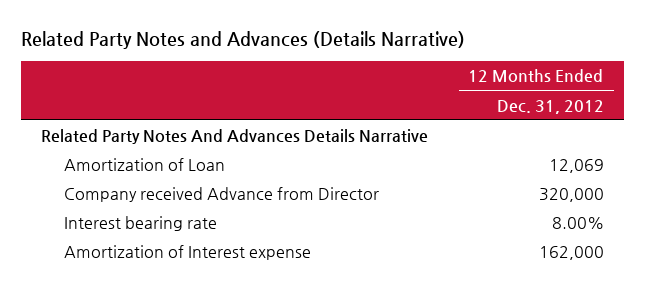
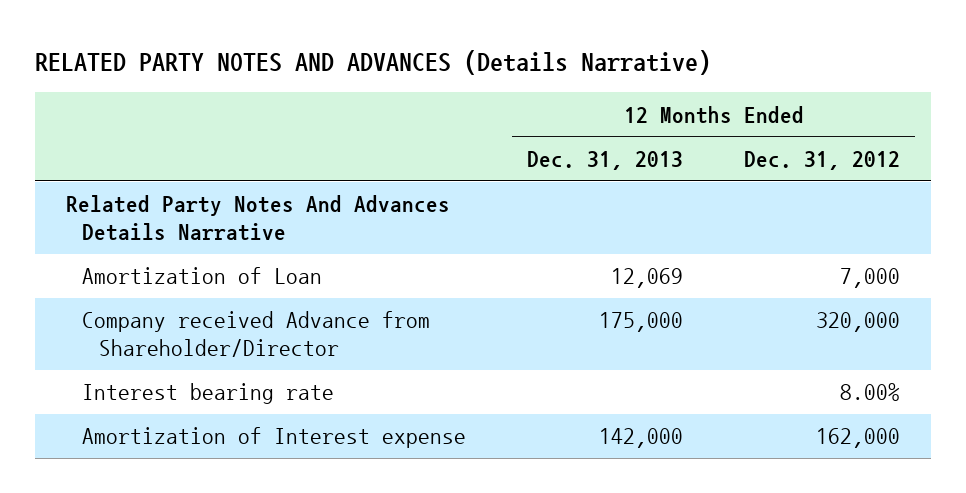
[21,31,466,50] Related Party Notes and Advances (Details Narrative) -> [35,49,712,75] RELATED PARTY NOTES AND ADVANCES (Details Narrative)
none -> [527,150,684,170] Dec. 31, 2013
[548,159,604,174] 12,069 -> [840,268,901,289] 7,000
[64,187,380,203] Company received Advance from Director -> [82,311,431,357] Company received Advance from Shareholder/Director

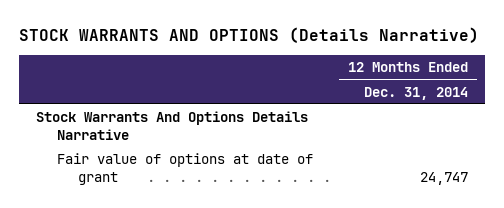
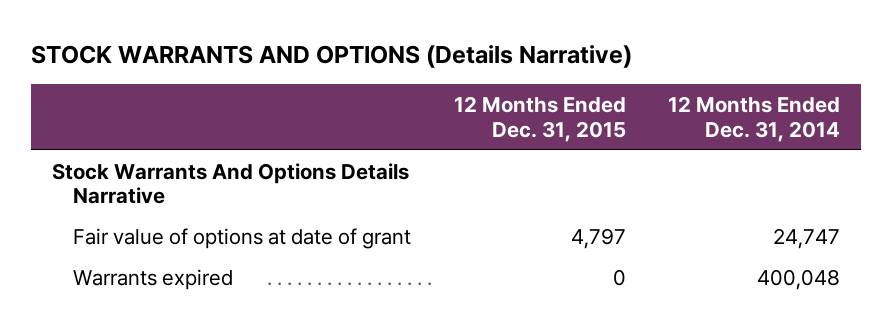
none -> [453,96,626,142] 12 Months Ended Dec. 31, 2015
none -> [73,268,234,290] Warrants expired

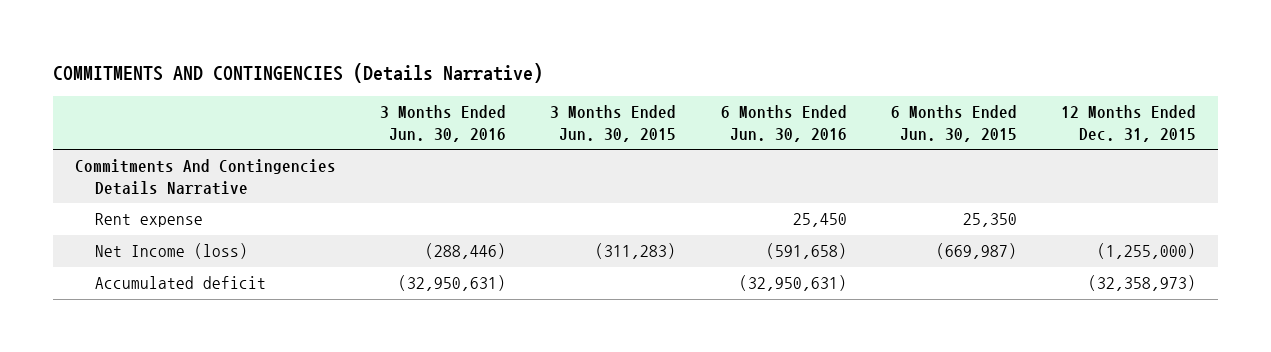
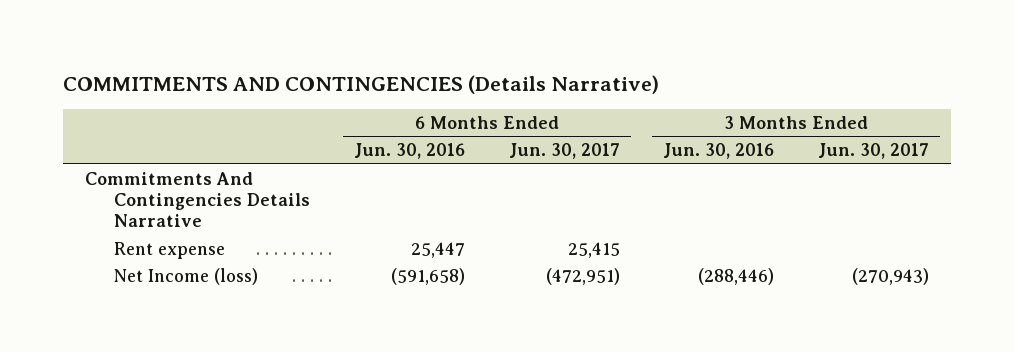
[550,105,677,142] 3 Months Ended Jun. 30, 2015 -> none
[890,105,1017,142] 6 Months Ended Jun. 30, 2015 -> none
[1060,105,1196,142] 12 Months Ended Dec. 31, 2015 -> none
none -> [508,143,620,160] Jun. 30, 2017
none -> [818,143,930,160] Jun. 30, 2017
[792,213,847,228] 25,450 -> [410,241,465,258] 25,447
[94,276,266,290] Accumulated deficit -> none

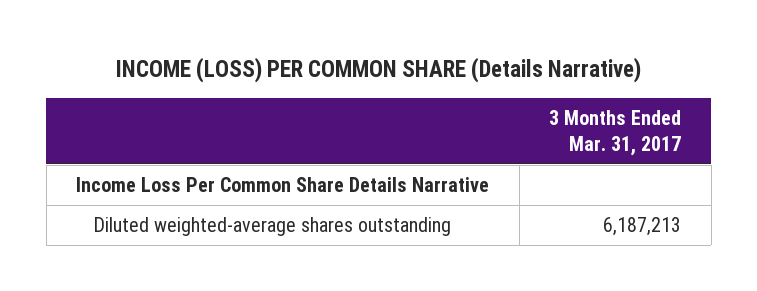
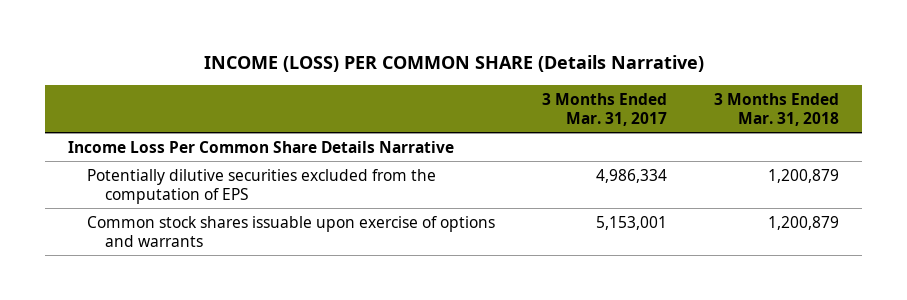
none -> [713,92,839,126] 3 Months Ended Mar. 31, 2018
[92,217,451,237] Diluted weighted-average shares outstanding -> none
none -> [86,168,436,204] Potentially dilutive securities excluded from the computation of EPS
none -> [86,215,495,247] Common stock shares issuable upon exercise of options and warrants

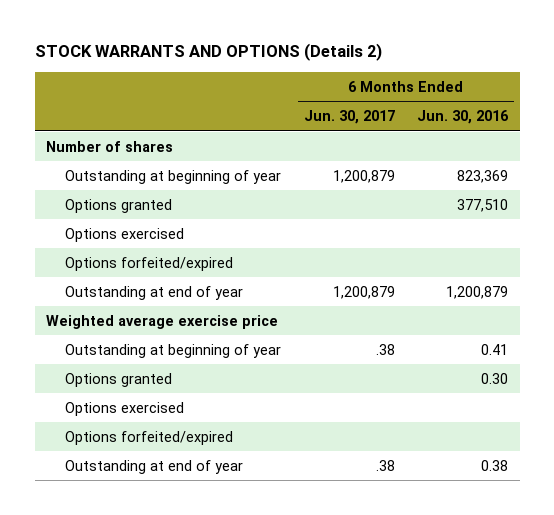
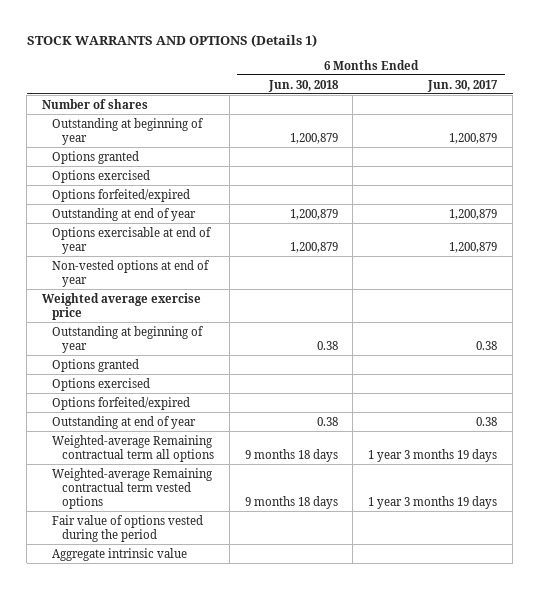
[34,43,382,62] STOCK WARRANTS AND OPTIONS (Details 2) -> [26,33,317,47] STOCK WARRANTS AND OPTIONS (Details 1)
[417,110,510,125] Jun. 30, 2016 -> none
none -> [267,79,339,92] Jun. 30, 2018
none -> [51,226,212,254] Options exercisable at end of year
none -> [51,259,210,287] Non-vested options at end of year
[375,343,395,355] .38 -> [476,340,498,350] 0.38
[375,459,395,471] .38 -> [476,416,498,426] 0.38
none -> [51,434,214,462] Weighted-average Remaining contractual term all options
none -> [51,467,213,510] Weighted-average Remaining contractual term vested options
none -> [51,514,203,542] Fair value of options vested during the period
none -> [51,547,187,561] Aggregate intrinsic value

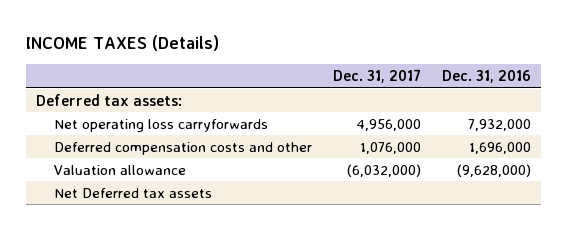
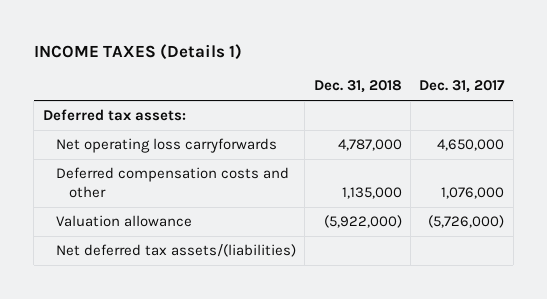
[25,35,219,52] INCOME TAXES (Details) -> [33,43,242,60] INCOME TAXES (Details 1)
[441,70,531,84] Dec. 31, 2016 -> none
none -> [313,80,402,94] Dec. 31, 2018
[355,118,421,131] 4,956,000 -> [437,139,505,152] 4,650,000
[346,163,421,177] (6,032,000) -> [428,215,505,229] (5,726,000)
[53,187,212,198] Net Deferred tax assets -> [55,244,296,258] Net deferred tax assets/(liabilities)

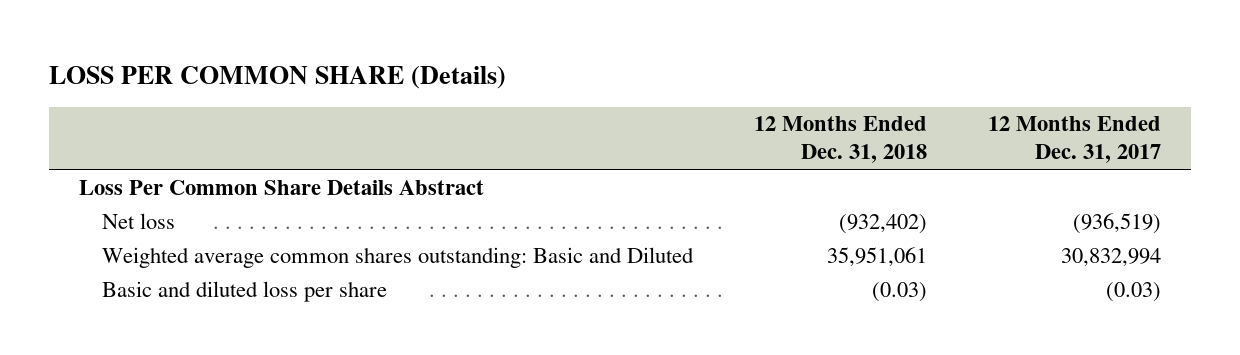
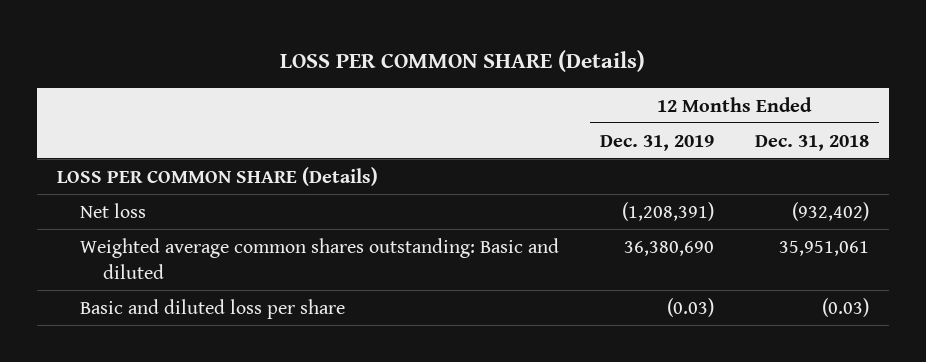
[987,116,1161,164] 12 Months Ended Dec. 31, 2017 -> none
none -> [599,134,714,151] Dec. 31, 2019
[79,179,485,195] Loss Per Common Share Details Abstract -> [57,166,379,186] LOSS PER COMMON SHARE (Details)
[102,246,695,268] Weighted average common shares outstanding: Basic and Diluted -> [80,237,560,279] Weighted average common shares outstanding: Basic and diluted

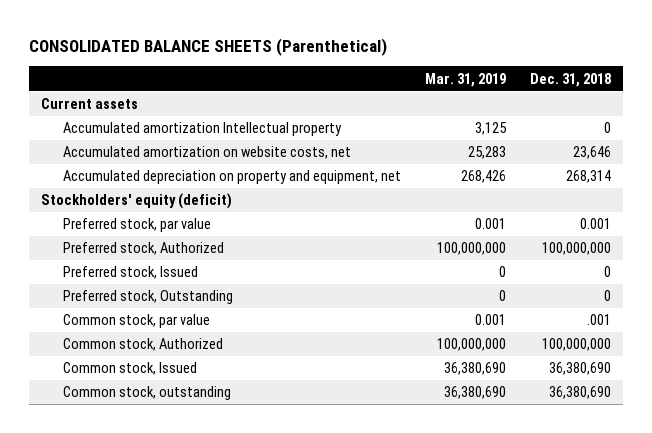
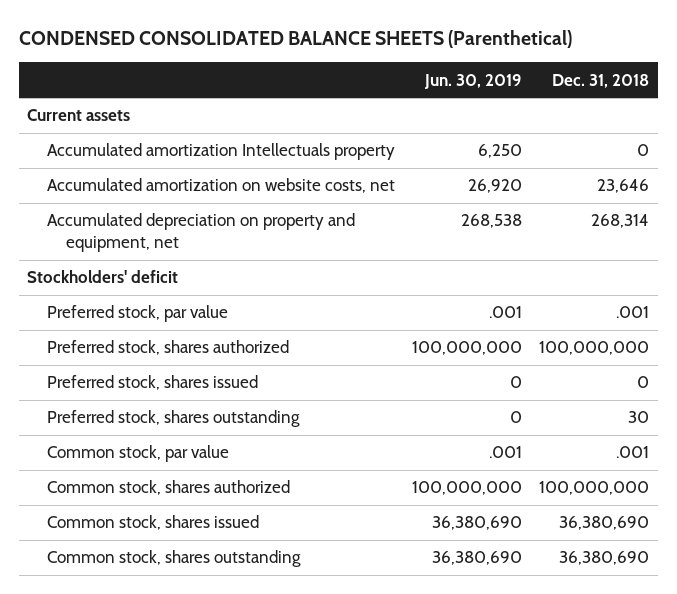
[28,37,387,56] CONSOLIDATED BALANCE SHEETS (Parenthetical) -> [18,30,572,49] CONDENSED CONSOLIDATED BALANCE SHEETS (Parenthetical)
[425,72,507,87] Mar. 31, 2019 -> none
none -> [423,73,522,89] Jun. 30, 2019
[63,122,343,137] Accumulated amortization Intellectual property -> [46,143,395,161] Accumulated amortization Intellectuals property
[40,193,232,210] Stockholders' equity (deficit) -> [27,270,179,284] Stockholders' deficit
[580,218,612,230] 0.001 -> [616,306,650,319] .001
[63,242,225,256] Preferred stock, Authorized -> [46,340,289,356] Preferred stock, shares authorized
[63,266,199,280] Preferred stock, Issued -> [46,375,258,391] Preferred stock, shares issued
[63,290,234,305] Preferred stock, Outstanding -> [46,410,300,428] Preferred stock, shares outstanding
[604,290,612,302] 0 -> [628,411,650,424] 30
[63,338,224,352] Common stock, Authorized -> [46,480,290,496] Common stock, shares authorized
[63,362,198,376] Common stock, Issued -> [46,515,259,531] Common stock, shares issued
[63,386,232,401] Common stock, outstanding -> [46,550,301,568] Common stock, shares outstanding

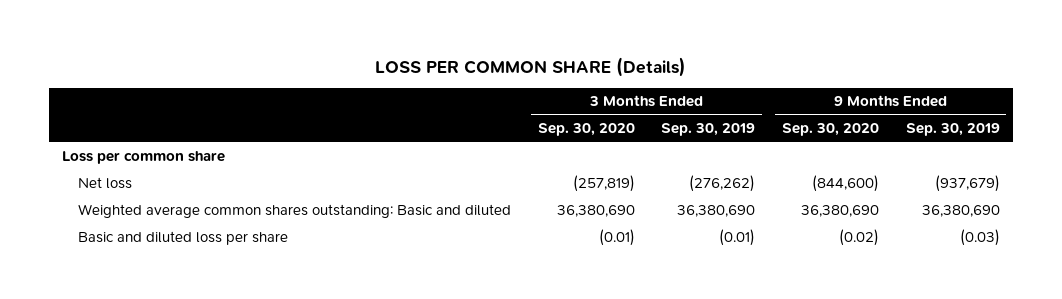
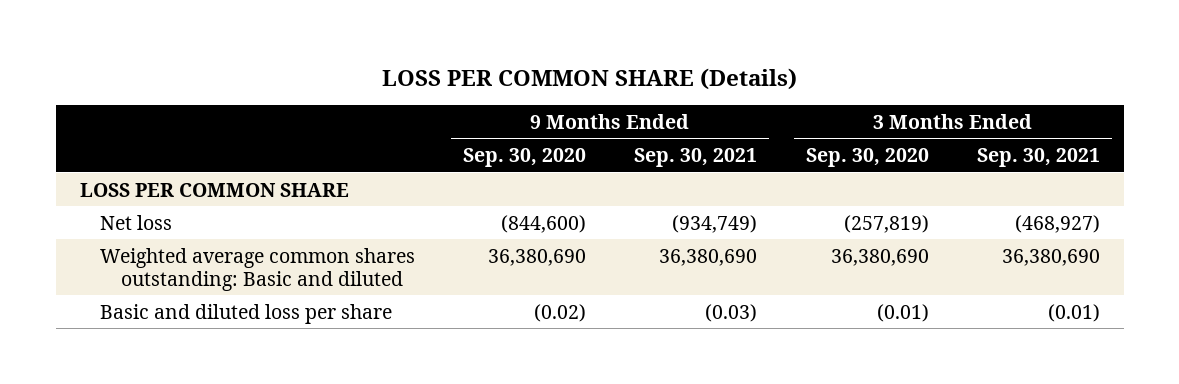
[661,122,756,136] Sep. 30, 2019 -> none
[905,122,1000,136] Sep. 30, 2019 -> none
none -> [634,148,758,168] Sep. 30, 2021
none -> [976,148,1100,168] Sep. 30, 2021
[62,150,226,164] Loss per common share -> [79,182,349,197] LOSS PER COMMON SHARE

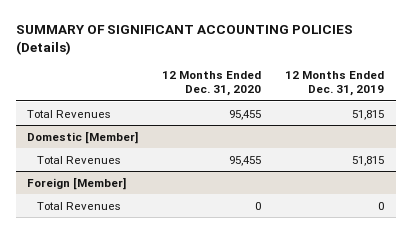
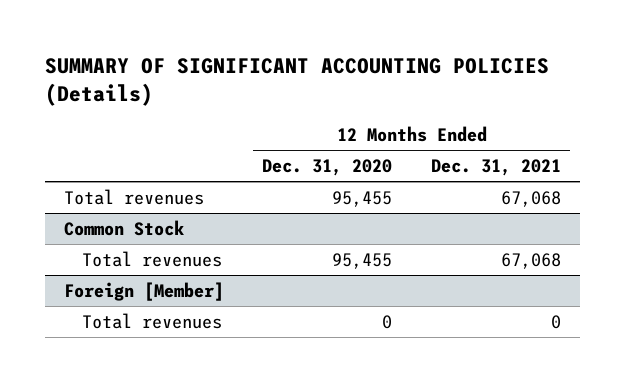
[284,70,384,97] 12 Months Ended Dec. 31, 2019 -> none
none -> [430,159,561,177] Dec. 31, 2021
[27,130,139,144] Domestic [Member] -> none
[27,109,111,118] Total Revenues -> [63,188,204,205] Total revenues
none -> [63,219,184,236] Common Stock
[36,155,120,164] Total Revenues -> [82,250,223,267] Total revenues
[36,201,120,210] Total Revenues -> [82,312,223,329] Total revenues

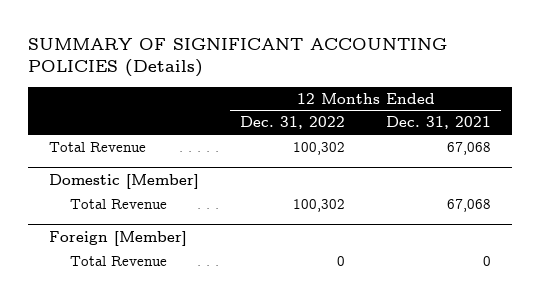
[262,159,393,177] Dec. 31, 2020 -> none
none -> [239,116,345,130] Dec. 31, 2022
[63,219,184,236] Common Stock -> none
[63,188,204,205] Total revenues -> [48,141,146,152] Total Revenue
none -> [48,173,199,189] Domestic [Member]
[82,250,223,267] Total revenues -> [69,198,167,209] Total Revenue
[82,312,223,329] Total revenues -> [69,255,167,266] Total Revenue

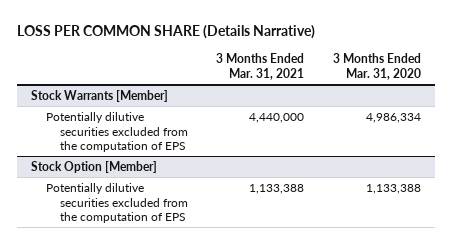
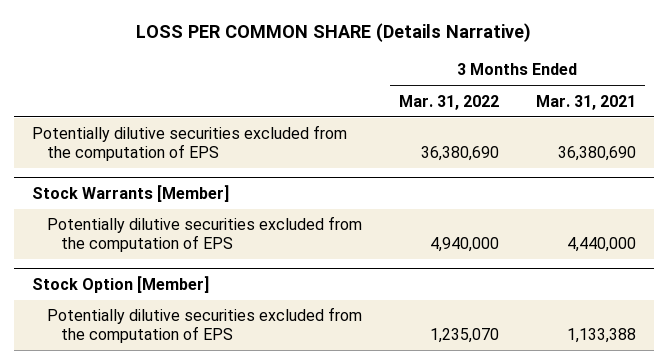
[332,53,421,80] 3 Months Ended Mar. 31, 2020 -> none
none -> [398,94,499,110] Mar. 31, 2022
none -> [32,125,348,162] Potentially dilutive securities excluded from the computation of EPS

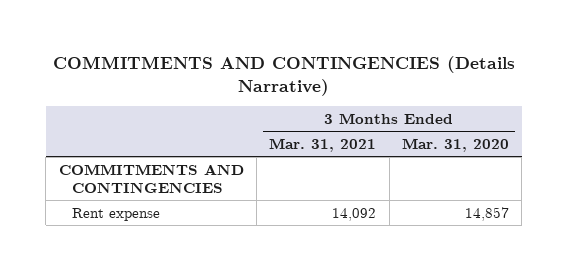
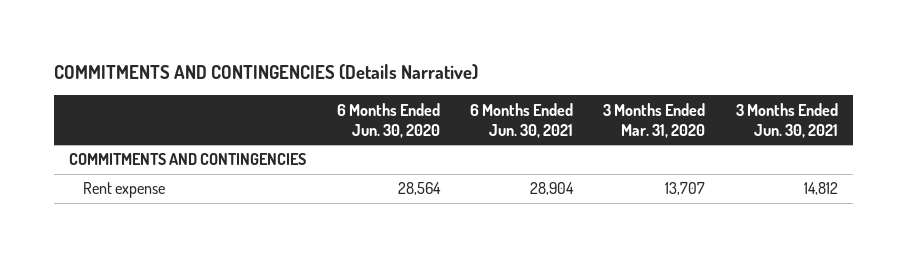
[269,137,377,152] Mar. 31, 2021 -> none
none -> [336,102,440,138] 6 Months Ended Jun. 30, 2020
none -> [469,102,573,138] 6 Months Ended Jun. 30, 2021
none -> [735,102,838,138] 3 Months Ended Jun. 30, 2021
[464,206,509,221] 14,857 -> [665,182,706,196] 13,707

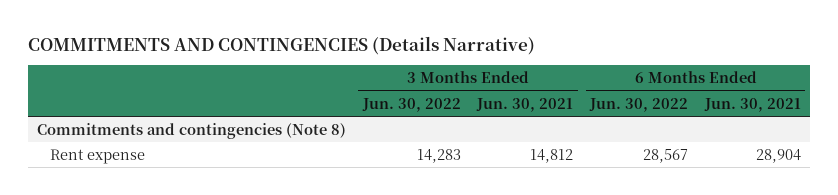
[336,102,440,138] 6 Months Ended Jun. 30, 2020 -> none
[603,102,706,138] 3 Months Ended Mar. 31, 2020 -> none
none -> [361,97,461,112] Jun. 30, 2022
none -> [589,97,689,112] Jun. 30, 2022
[69,153,307,166] COMMITMENTS AND CONTINGENCIES -> [36,122,346,139] Commitments and contingencies (Note 8)

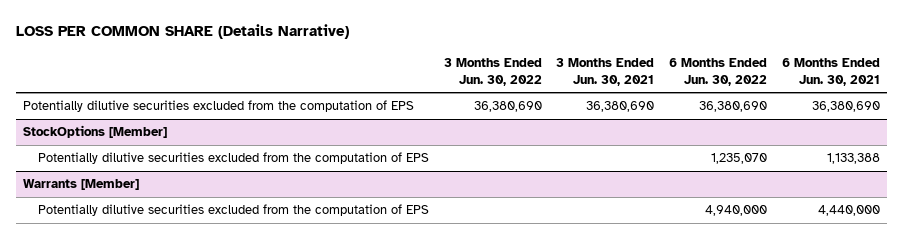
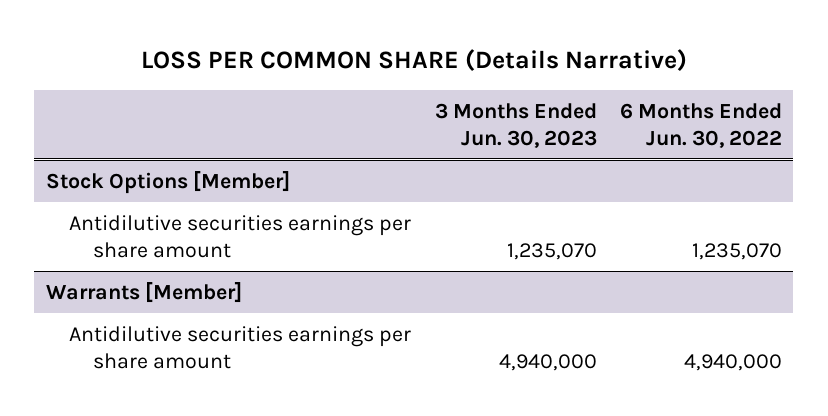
[443,57,542,86] 3 Months Ended Jun. 30, 2022 -> none
[556,57,655,86] 3 Months Ended Jun. 30, 2021 -> none
[781,57,880,86] 6 Months Ended Jun. 30, 2021 -> none
none -> [434,102,597,148] 3 Months Ended Jun. 30, 2023
[23,100,415,113] Potentially dilutive securities excluded from the computation of EPS -> none
[23,125,168,139] StockOptions [Member] -> [45,170,290,194] Stock Options [Member]
[37,152,429,165] Potentially dilutive securities excluded from the computation of EPS -> [69,214,412,258] Antidilutive securities earnings per share amount
[37,204,429,217] Potentially dilutive securities excluded from the computation of EPS -> [69,325,412,369] Antidilutive securities earnings per share amount

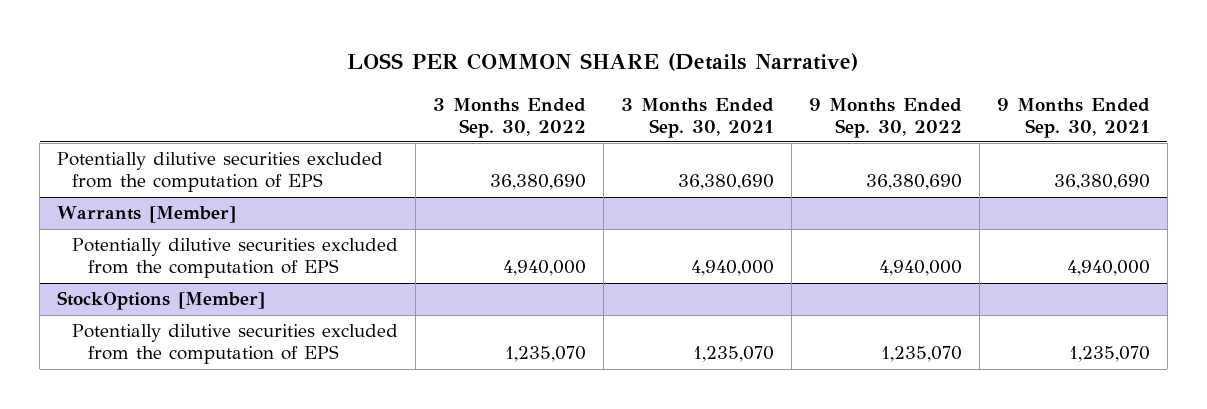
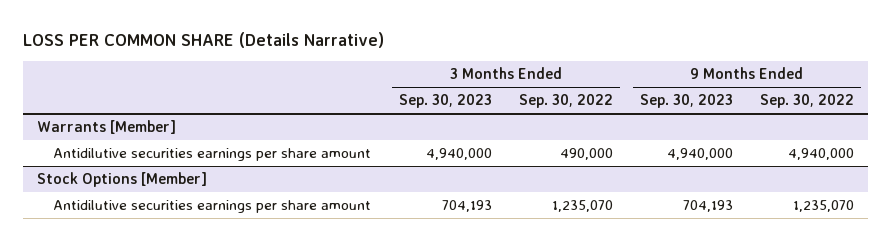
[621,97,775,138] 3 Months Ended Sep. 30, 2021 -> none
[996,97,1150,138] 9 Months Ended Sep. 30, 2021 -> none
none -> [398,94,492,109] Sep. 30, 2023
none -> [640,94,734,109] Sep. 30, 2023
[57,152,384,193] Potentially dilutive securities excluded from the computation of EPS -> none
[72,238,399,279] Potentially dilutive securities excluded from the computation of EPS -> none
none -> [53,148,372,162] Antidilutive securities earnings per share amount
[57,291,266,311] StockOptions [Member] -> [36,172,207,188] Stock Options [Member]
[72,324,399,365] Potentially dilutive securities excluded from the computation of EPS -> [53,200,372,214] Antidilutive securities earnings per share amount

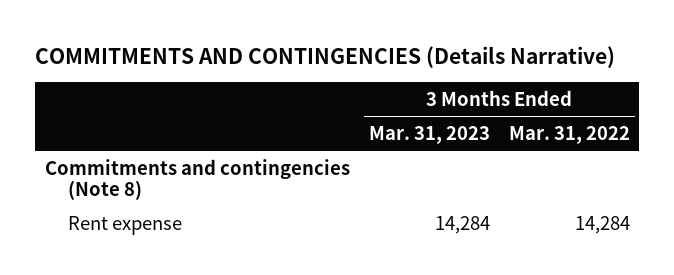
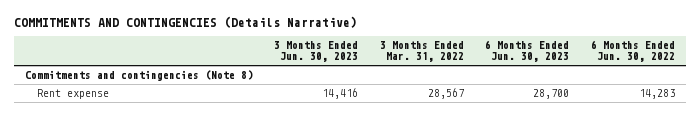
[368,125,490,144] Mar. 31, 2023 -> none
none -> [274,41,359,63] 3 Months Ended Jun. 30, 2023
none -> [485,40,570,63] 6 Months Ended Jun. 30, 2023
none -> [590,40,675,63] 6 Months Ended Jun. 30, 2022
[574,215,630,234] 14,284 -> [427,88,464,100] 28,567

